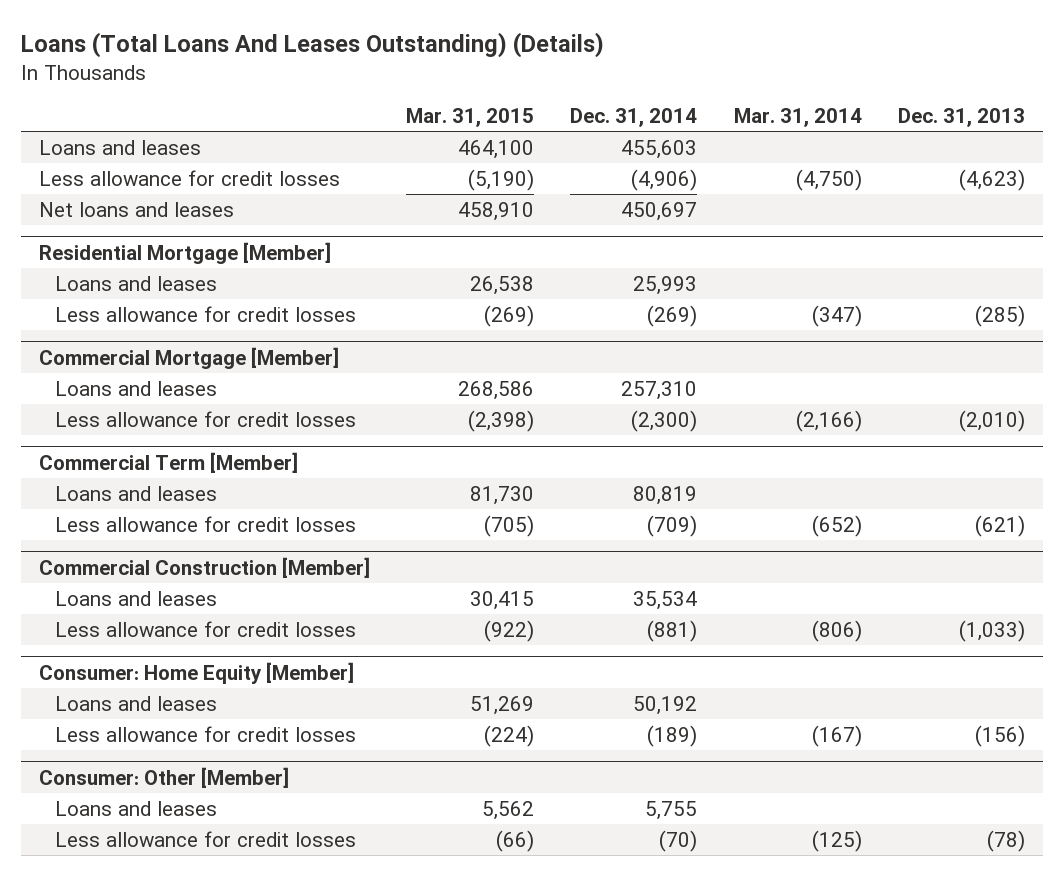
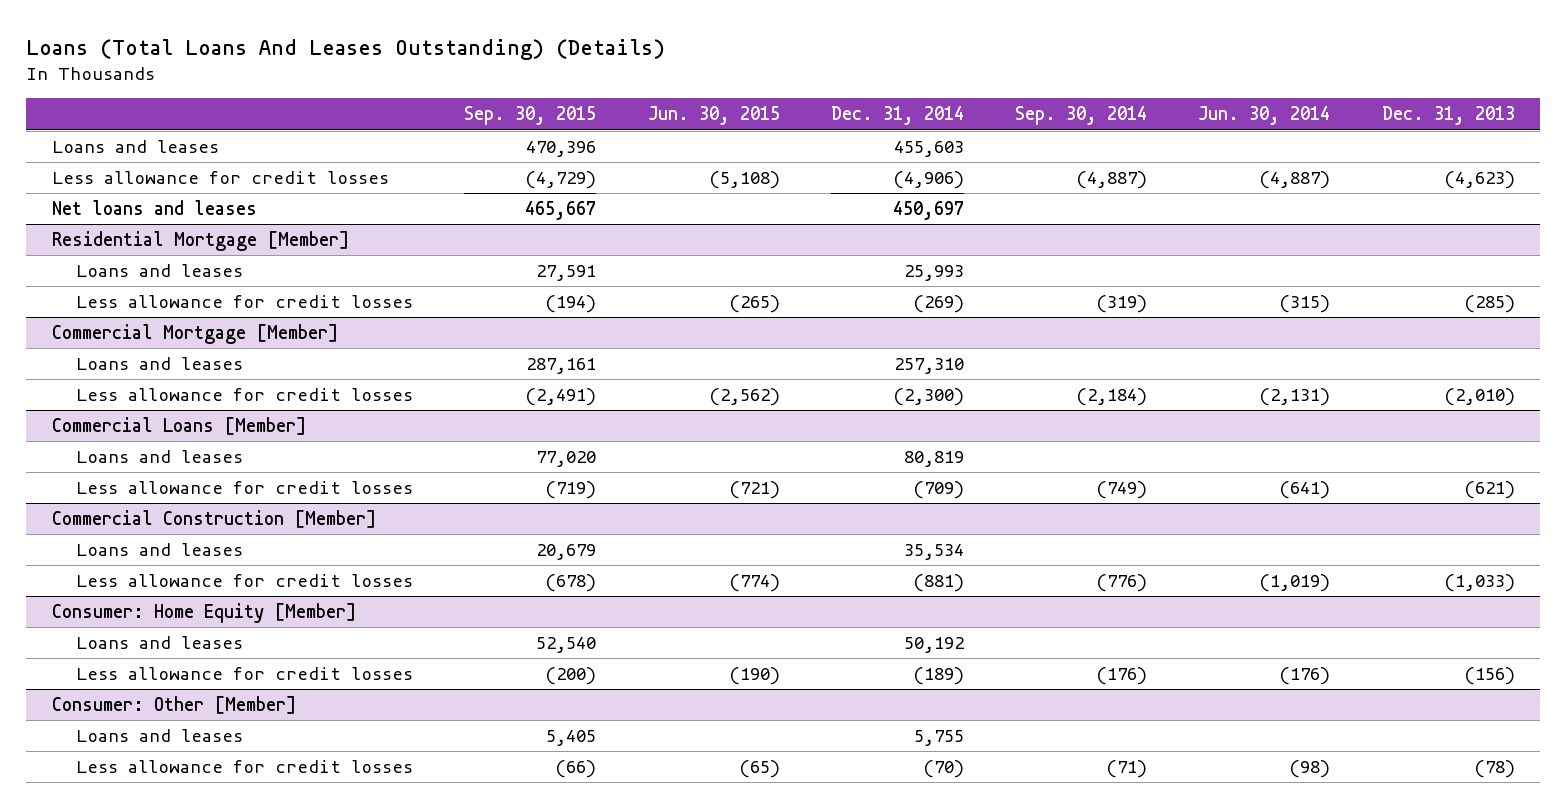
[406,107,535,127] Mar. 31, 2015 -> none
[733,107,862,127] Mar. 31, 2014 -> none
none -> [464,106,597,126] Sep. 30, 2015
none -> [647,106,780,126] Jun. 30, 2015
none -> [1015,106,1148,126] Sep. 30, 2014
none -> [1198,106,1331,126] Jun. 30, 2014
[38,451,298,473] Commercial Term [Member] -> [52,417,307,436] Commercial Loans [Member]

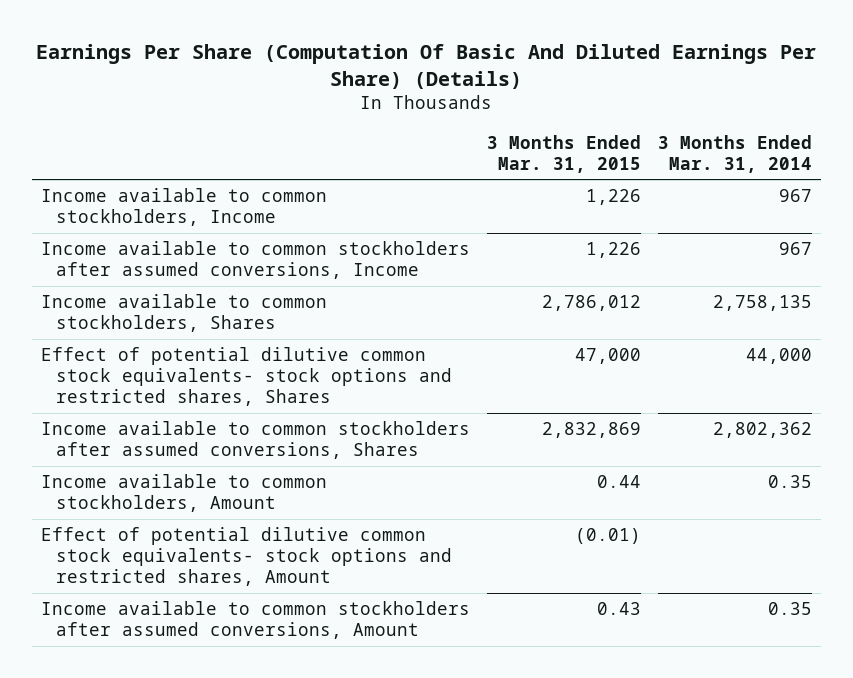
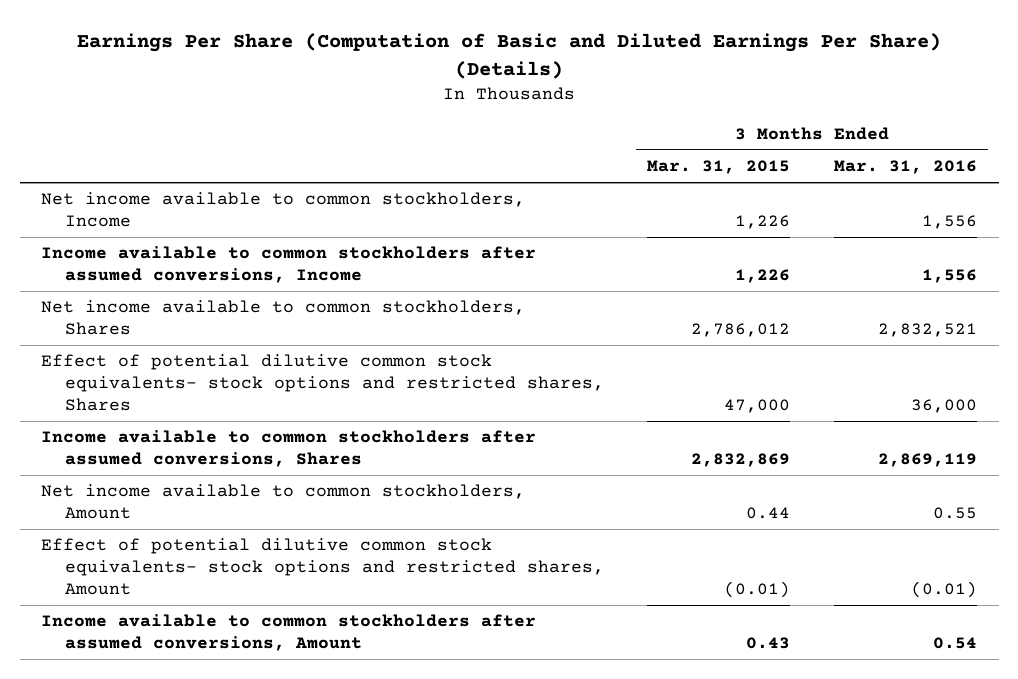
[36,43,817,89] Earnings Per Share (Computation Of Basic And Diluted Earnings Per Share) (Details) -> [77,33,942,80] Earnings Per Share (Computation of Basic and Diluted Earnings Per Share) (Details)
[658,134,813,173] 3 Months Ended Mar. 31, 2014 -> none
none -> [833,160,977,175] Mar. 31, 2016
[40,188,327,227] Income available to common stockholders, Income -> [41,192,526,228] Net income available to common stockholders, Income
[40,294,327,333] Income available to common stockholders, Shares -> [41,300,526,336] Net income available to common stockholders, Shares
[40,474,327,513] Income available to common stockholders, Amount -> [41,484,526,520] Net income available to common stockholders, Amount

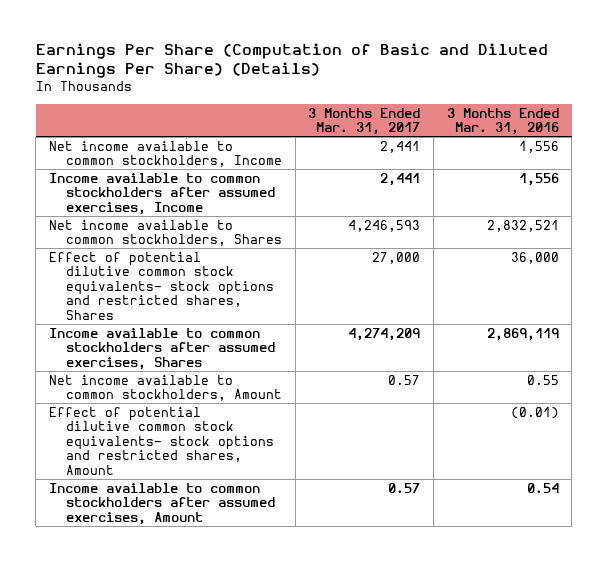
[647,160,791,175] Mar. 31, 2015 -> none
none -> [308,107,421,136] 3 Months Ended Mar. 31, 2017
[41,246,537,284] Income available to common stockholders after assumed conversions, Income -> [48,172,275,215] Income available to common stockholders after assumed exercises, Income
[41,430,537,468] Income available to common stockholders after assumed conversions, Shares -> [48,327,275,370] Income available to common stockholders after assumed exercises, Shares
[41,614,537,652] Income available to common stockholders after assumed conversions, Amount -> [48,482,275,525] Income available to common stockholders after assumed exercises, Amount

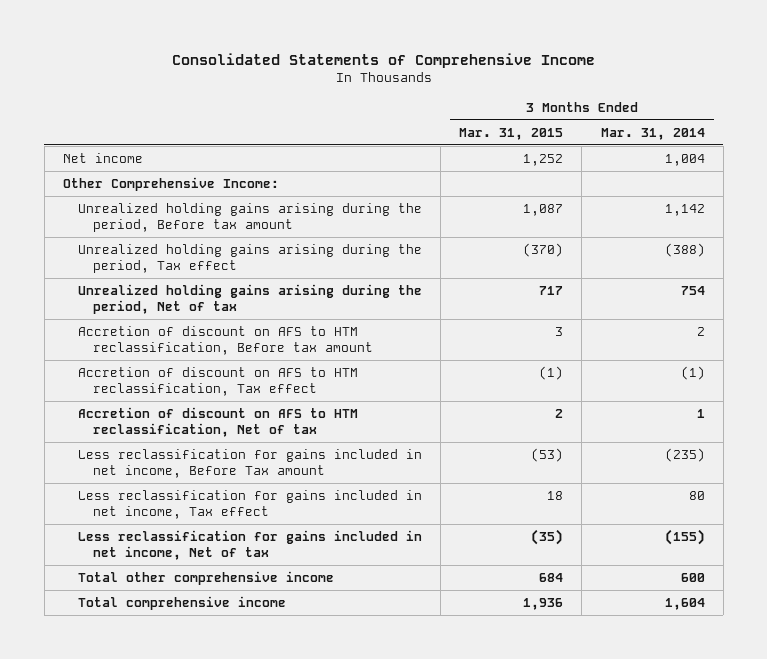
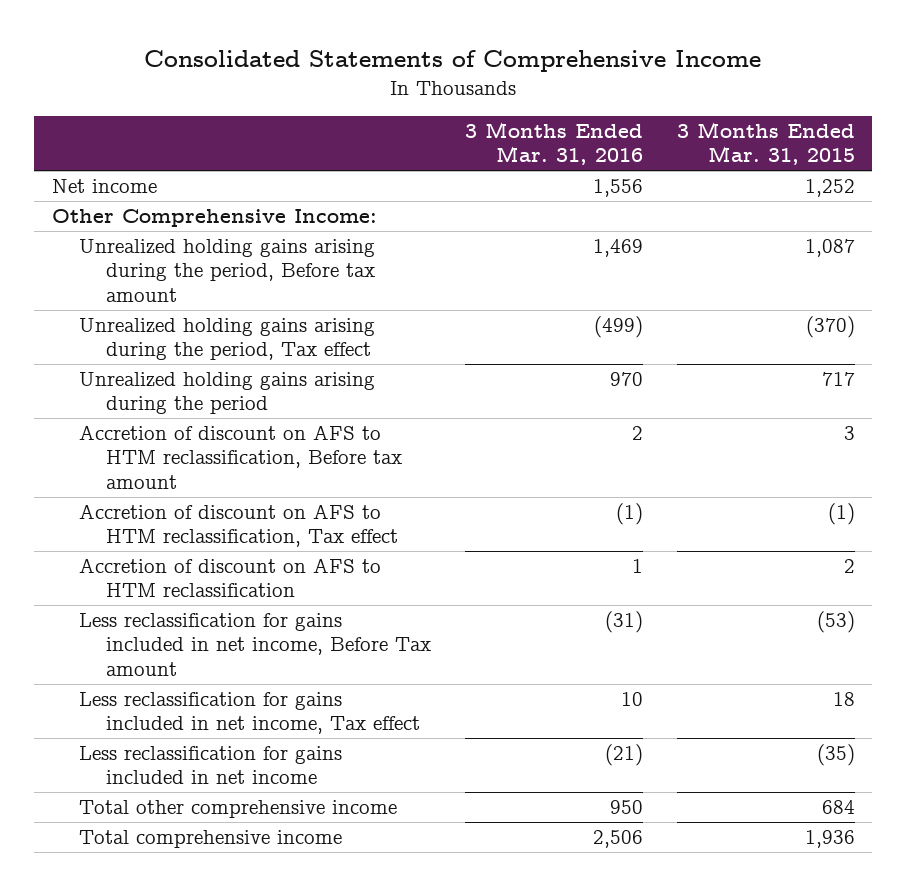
[600,127,705,140] Mar. 31, 2014 -> none
none -> [465,122,644,166] 3 Months Ended Mar. 31, 2016
[78,283,423,314] Unrealized holding gains arising during the period, Net of tax -> [78,372,375,415] Unrealized holding gains arising during the period
[78,406,359,437] Accretion of discount on AFS to HTM reclassification, Net of tax -> [78,558,381,598] Accretion of discount on AFS to HTM reclassification
[78,529,423,560] Less reclassification for gains included in net income, Net of tax -> [78,746,342,785] Less reclassification for gains included in net income

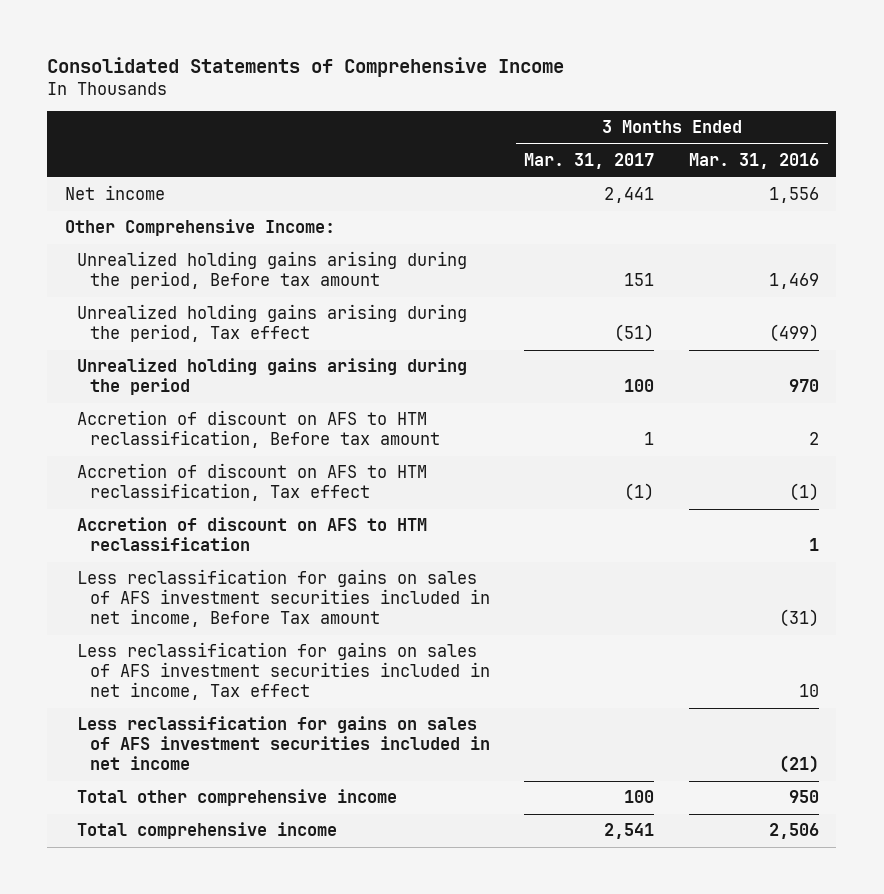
[677,122,856,166] 3 Months Ended Mar. 31, 2015 -> none
none -> [524,153,655,170] Mar. 31, 2017
[78,613,432,676] Less reclassification for gains included in net income, Before Tax amount -> [77,569,490,628] Less reclassification for gains on sales of AFS investment securities included in net income, Before Tax amount
[78,692,421,735] Less reclassification for gains included in net income, Tax effect -> [77,642,490,701] Less reclassification for gains on sales of AFS investment securities included in net income, Tax effect
[78,746,342,785] Less reclassification for gains included in net income -> [77,716,490,771] Less reclassification for gains on sales of AFS investment securities included in net income

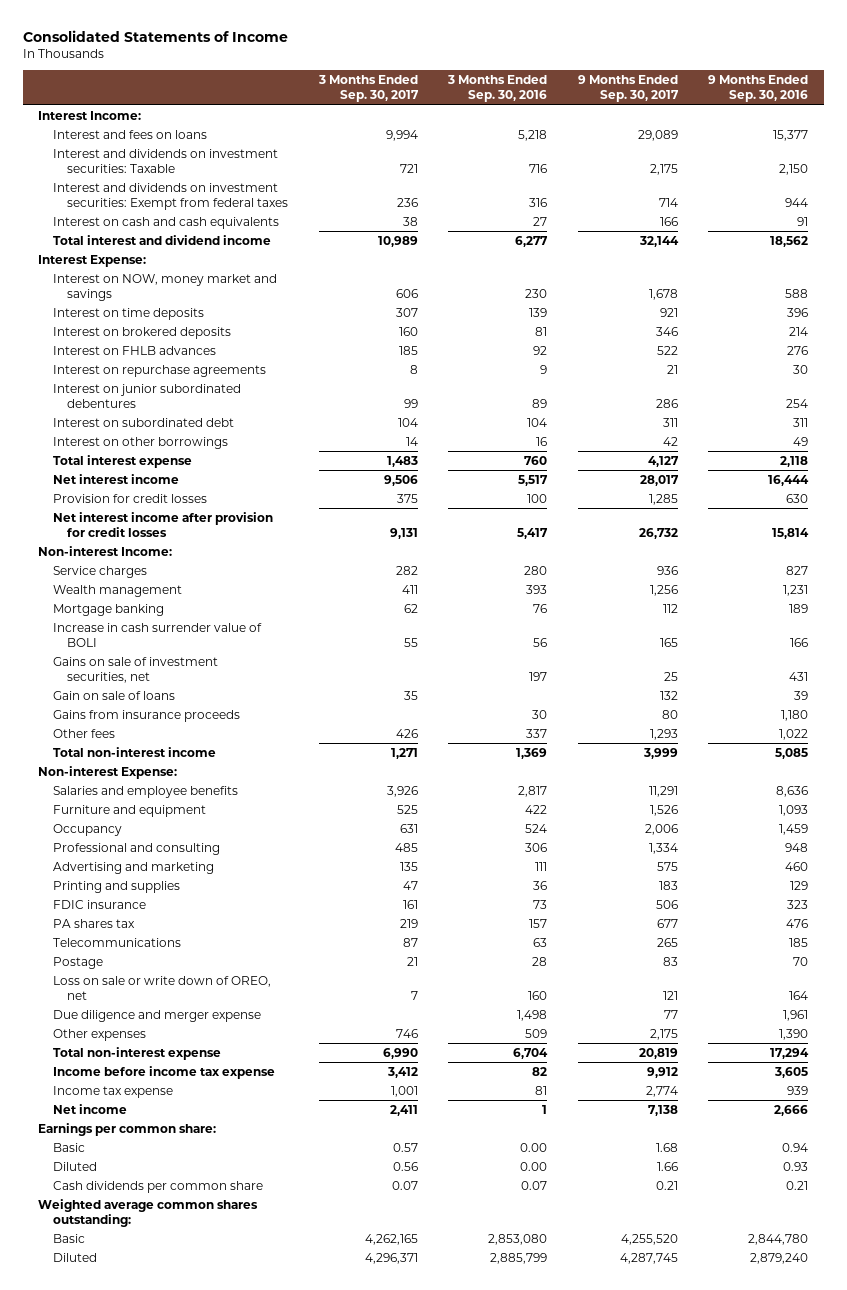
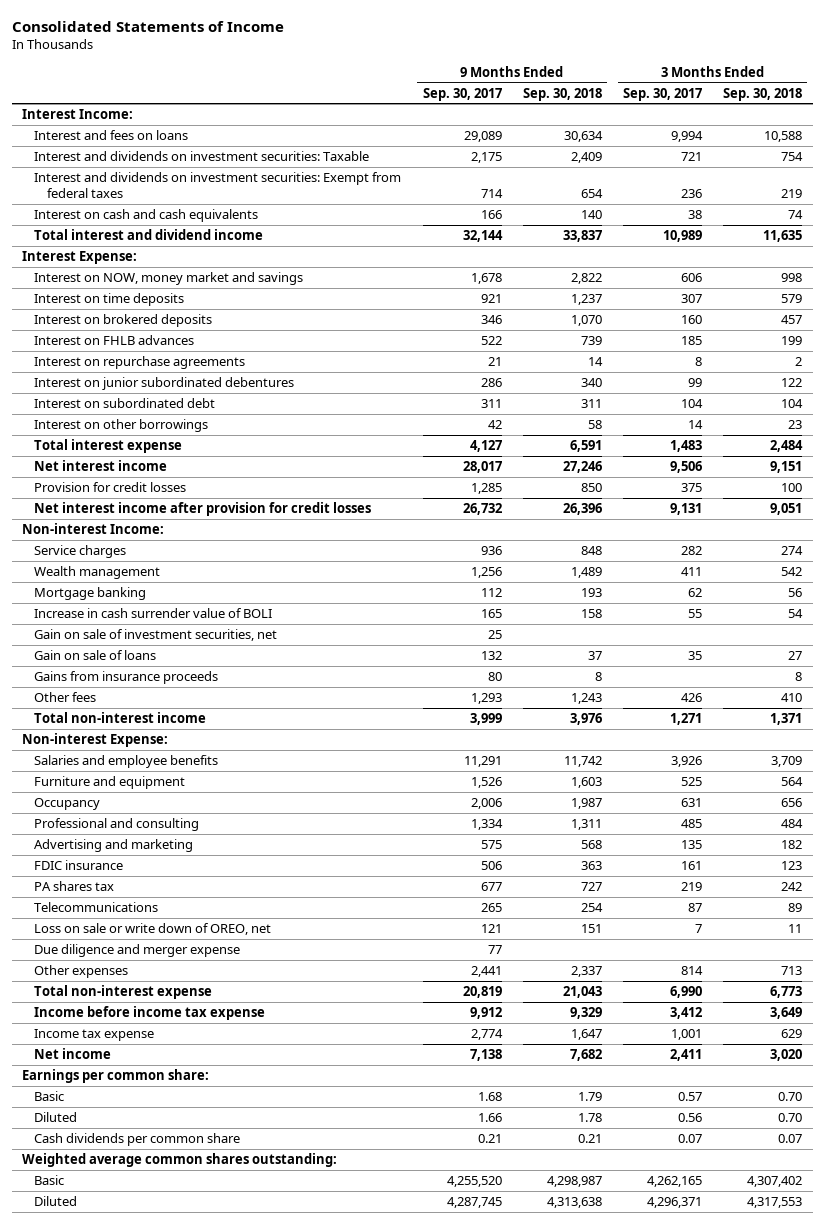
[447,75,548,103] 3 Months Ended Sep. 30, 2016 -> none
[708,75,809,103] 9 Months Ended Sep. 30, 2016 -> none
none -> [522,87,602,101] Sep. 30, 2018
none -> [723,87,803,101] Sep. 30, 2018
[52,656,218,683] Gains on sale of investment securities, net -> [34,629,278,642] Gain on sale of investment securities, net
[52,880,180,893] Printing and supplies -> none
[52,956,103,969] Postage -> none
[395,1028,418,1038] 746 -> [680,966,703,976] 814
[649,1028,678,1040] 2,175 -> [470,966,502,978] 2,441

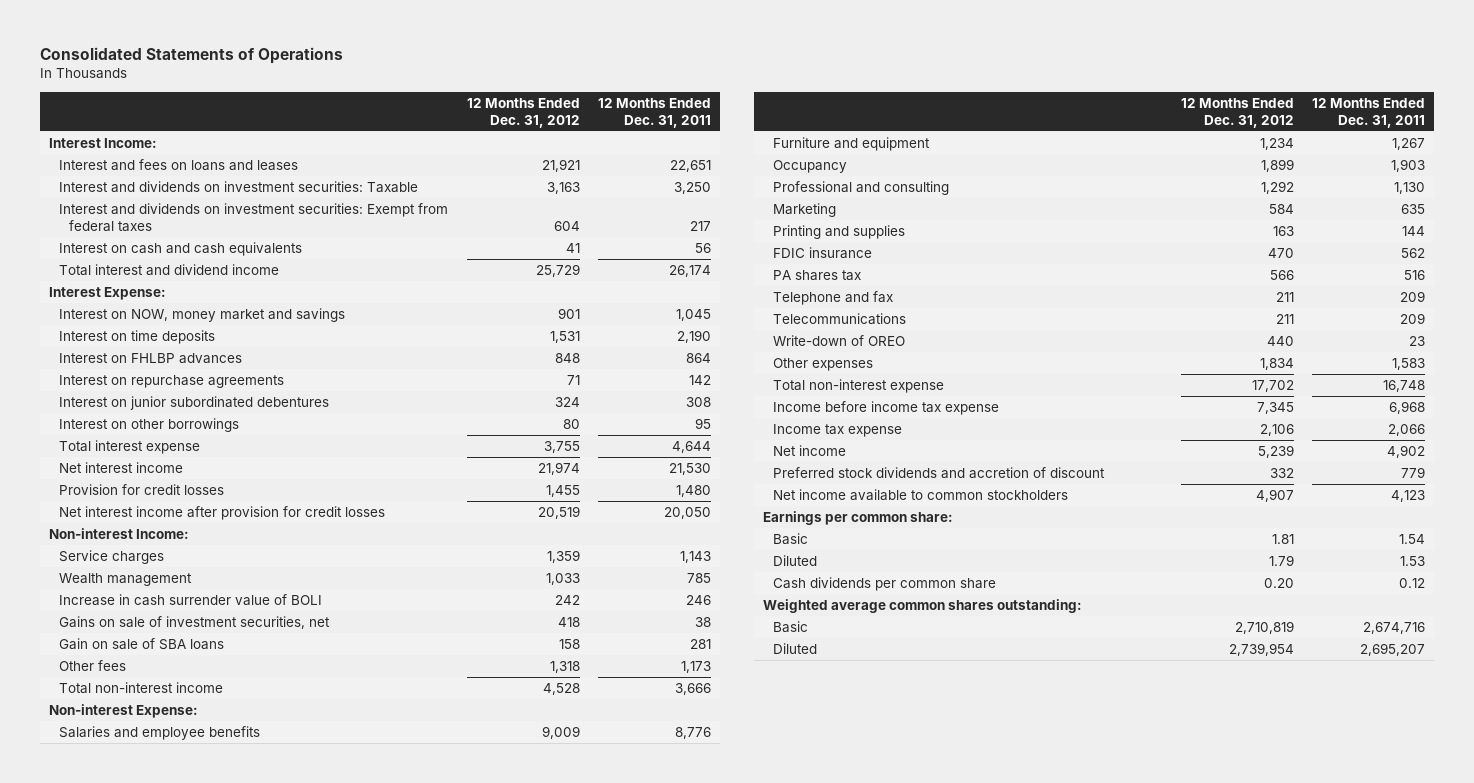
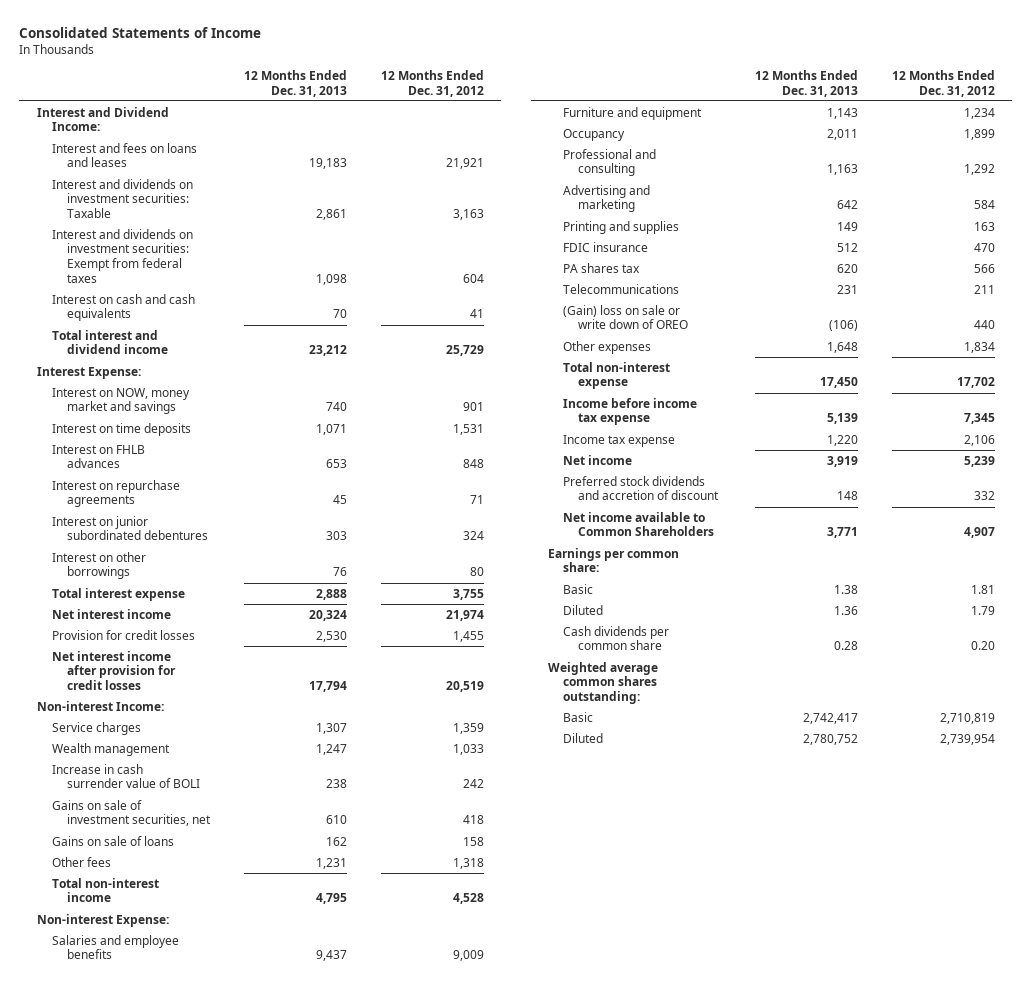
[39,47,343,65] Consolidated Statements of Operations -> [19,26,262,38] Consolidated Statements of Income
[598,97,712,128] 12 Months Ended Dec. 31, 2011 -> none
none -> [243,70,347,97] 12 Months Ended Dec. 31, 2013
[48,137,157,148] Interest Income: -> [36,106,169,132] Interest and Dividend Income:
[59,352,243,364] Interest on FHLBP advances -> [51,444,145,469] Interest on FHLB advances
[59,637,225,650] Gain on sale of SBA loans -> [51,835,174,846] Gains on sale of loans
[773,202,837,217] Marketing -> [562,184,650,213] Advertising and marketing
[773,290,894,305] Telephone and fax -> none
[773,334,906,346] Write-down of OREO -> [562,304,688,330] (Gain) loss on sale or write down of OREO
[773,488,1069,501] Net income available to common stockholders -> [562,511,714,537] Net income available to Common Shareholders

